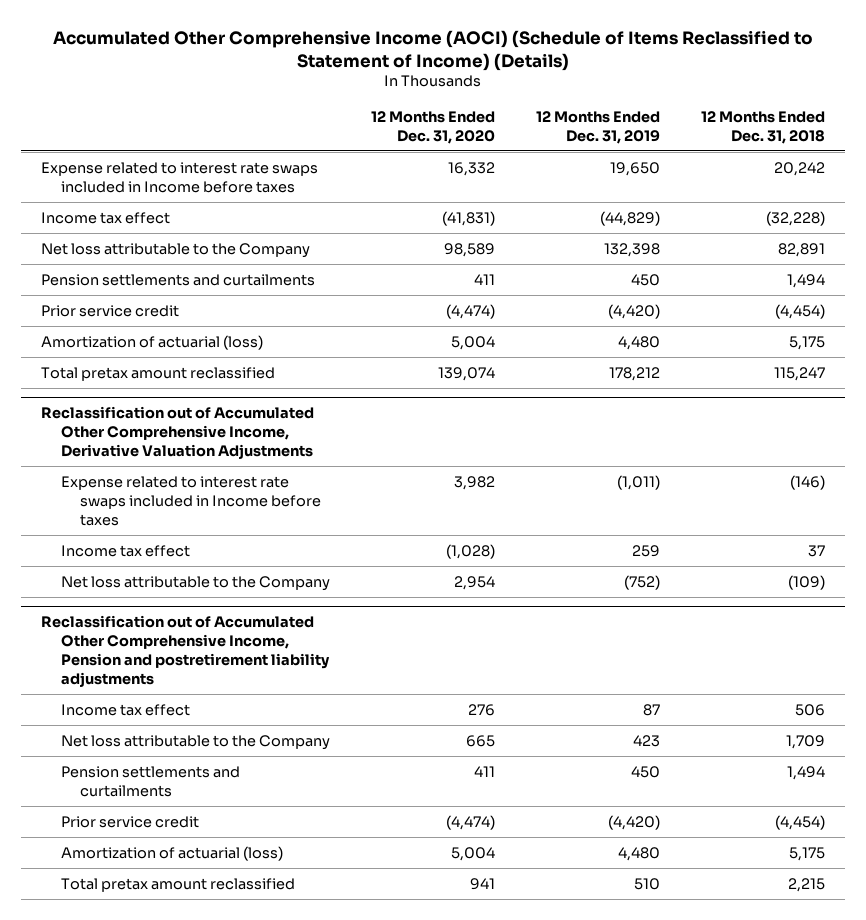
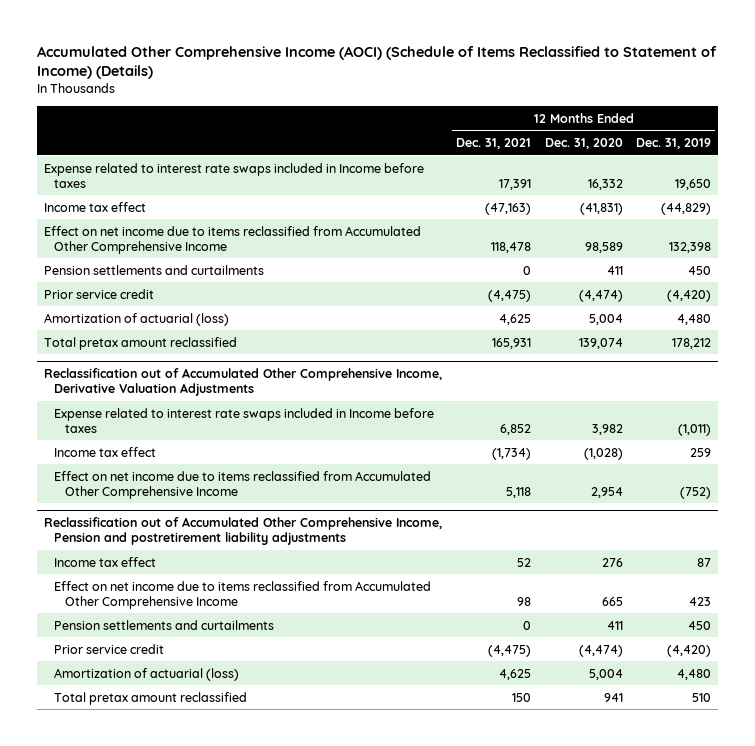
[700,110,825,144] 12 Months Ended Dec. 31, 2018 -> none
none -> [455,137,531,149] Dec. 31, 2021
[41,242,311,258] Net loss attributable to the Company -> [43,225,421,254] Effect on net income due to items reclassified from Accumulated Other Comprehensive Income
[60,575,330,591] Net loss attributable to the Company -> [54,470,432,499] Effect on net income due to items reclassified from Accumulated Other Comprehensive Income
[60,734,330,750] Net loss attributable to the Company -> [54,580,432,609] Effect on net income due to items reclassified from Accumulated Other Comprehensive Income

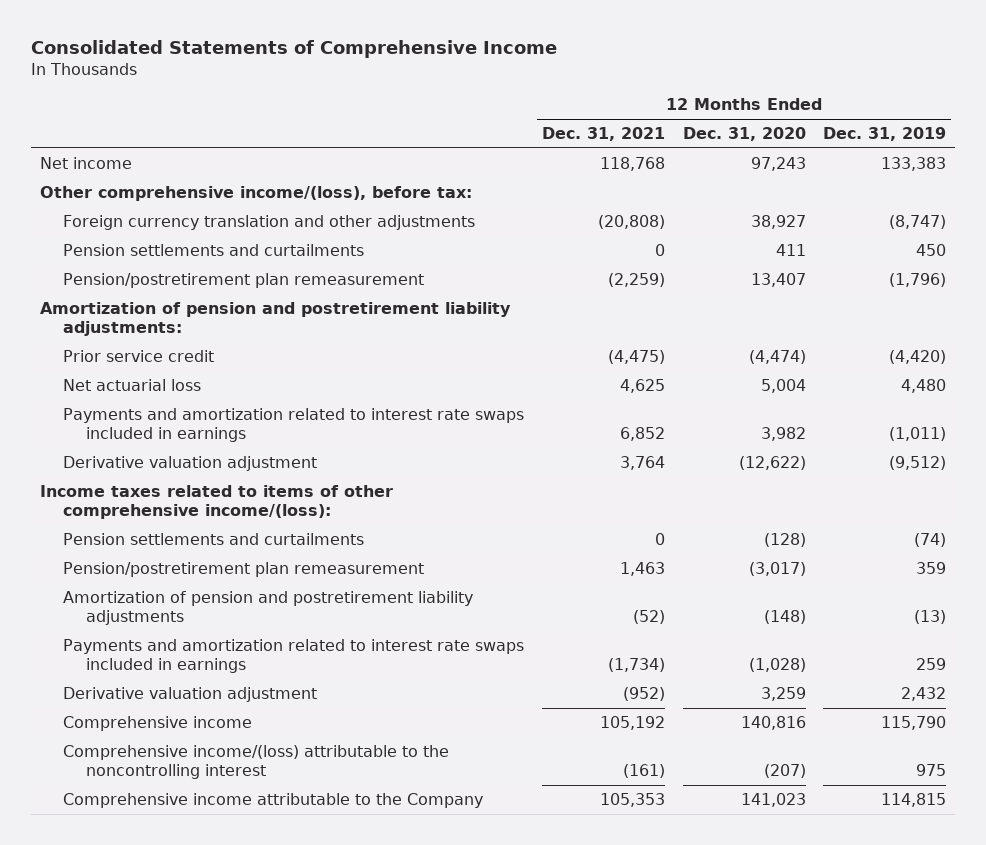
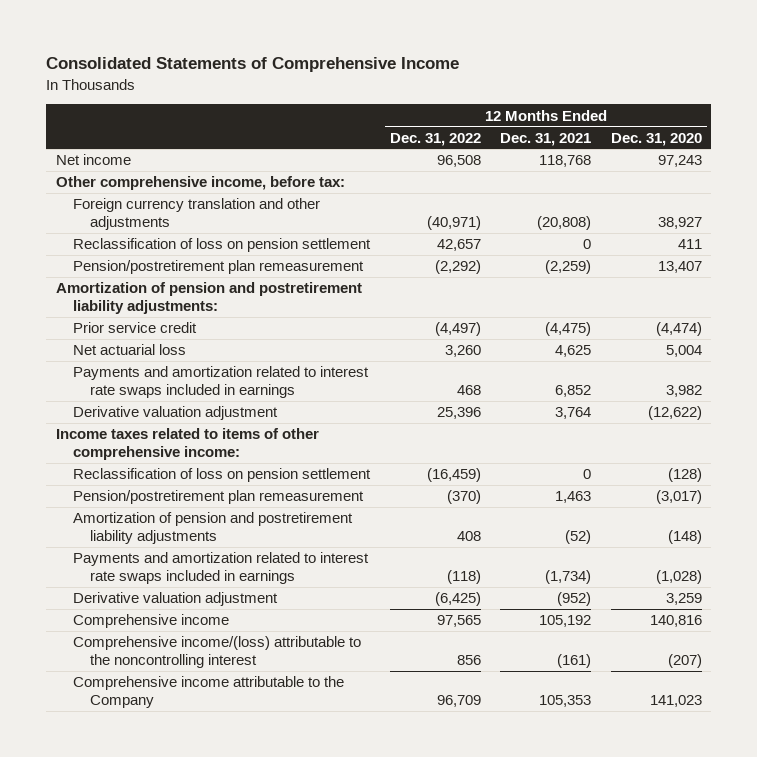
[823,127,947,142] Dec. 31, 2019 -> none
none -> [389,132,481,146] Dec. 31, 2022
[39,185,472,201] Other comprehensive income/(loss), before tax: -> [55,176,345,191] Other comprehensive income, before tax:
[62,243,364,256] Pension settlements and curtailments -> [73,238,372,253] Reclassification of loss on pension settlement
[39,484,393,520] Income taxes related to items of other comprehensive income/(loss): -> [55,428,319,461] Income taxes related to items of other comprehensive income:
[62,532,364,545] Pension settlements and curtailments -> [73,468,372,483] Reclassification of loss on pension settlement

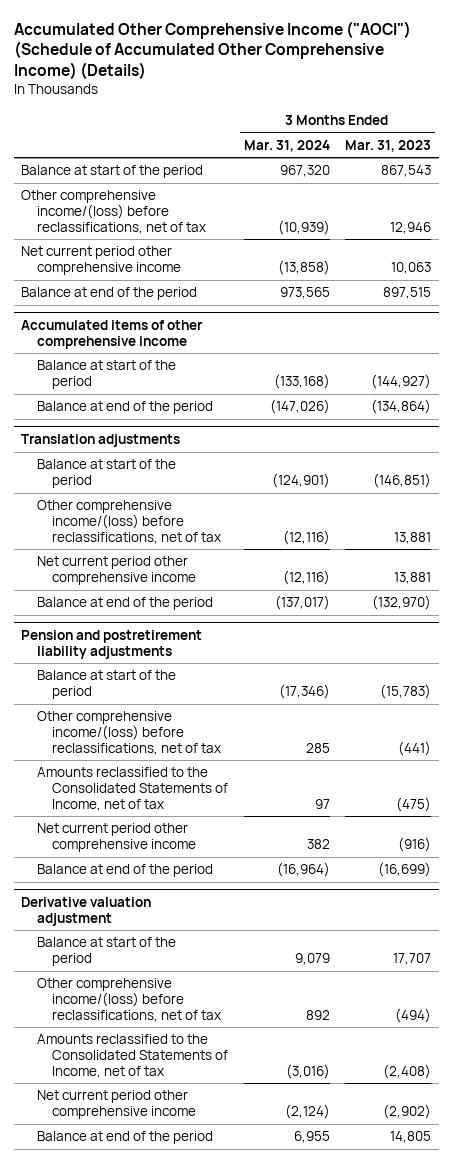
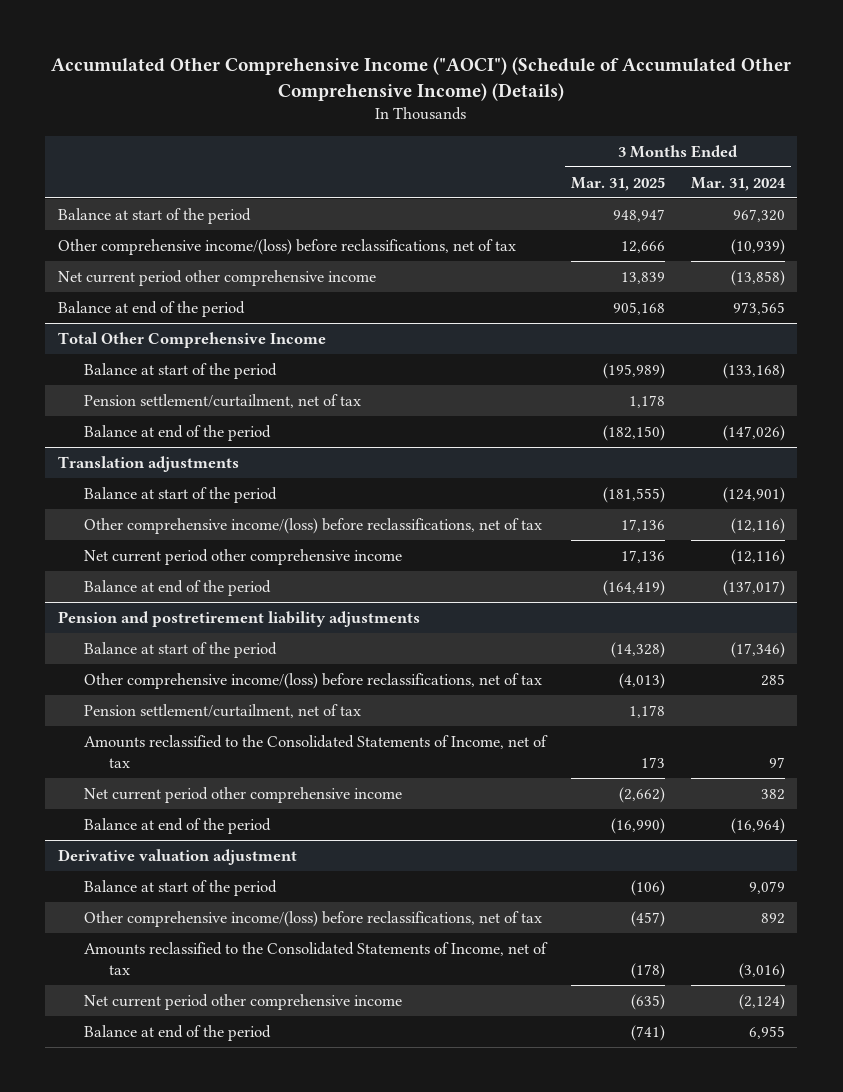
[345,139,432,152] Mar. 31, 2023 -> none
none -> [571,176,666,191] Mar. 31, 2025
[21,320,204,349] Accumulated items of other comprehensive income -> [58,331,327,348] Total Other Comprehensive Income
none -> [83,393,361,408] Pension settlement/curtailment, net of tax
none -> [83,703,361,718] Pension settlement/curtailment, net of tax

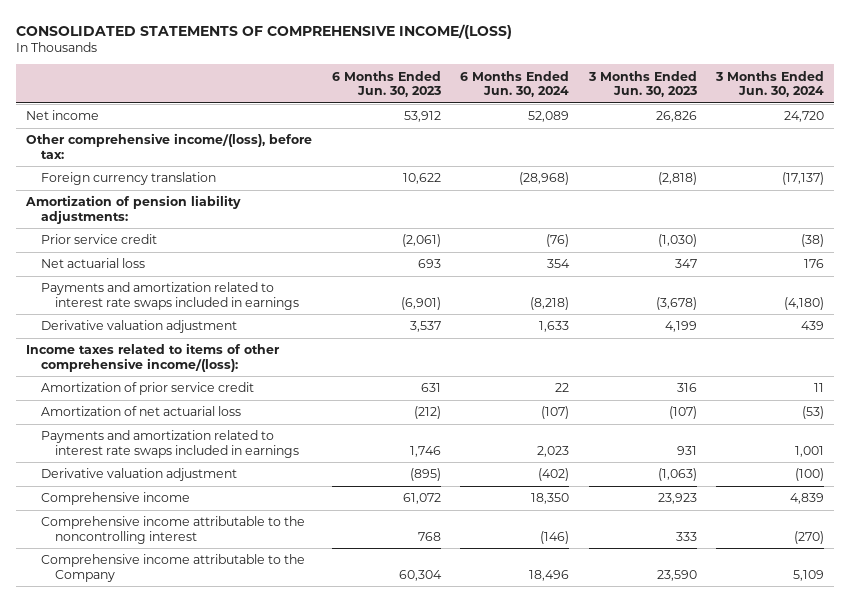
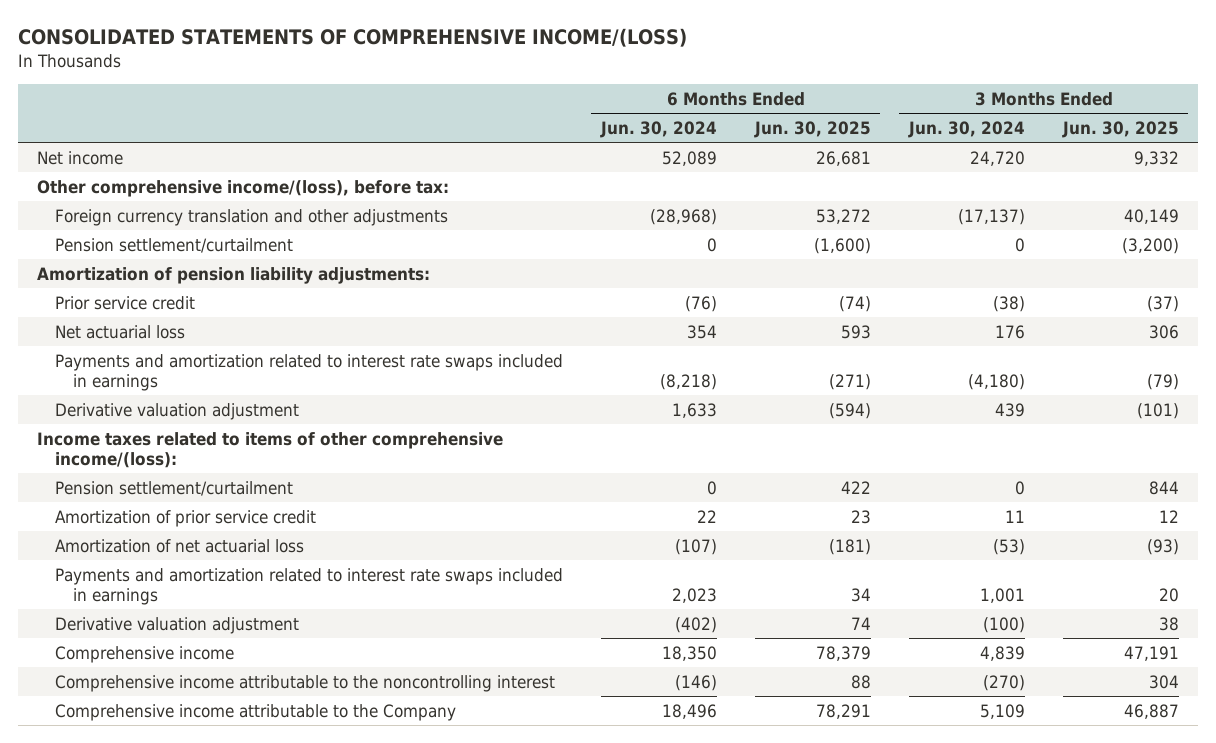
[331,70,441,98] 6 Months Ended Jun. 30, 2023 -> none
[587,70,697,98] 3 Months Ended Jun. 30, 2023 -> none
none -> [753,120,871,138] Jun. 30, 2025
none -> [1061,120,1179,138] Jun. 30, 2025
[40,172,216,186] Foreign currency translation -> [54,208,448,226] Foreign currency translation and other adjustments
none -> [54,237,293,253] Pension settlement/curtailment
none -> [54,480,293,496] Pension settlement/curtailment

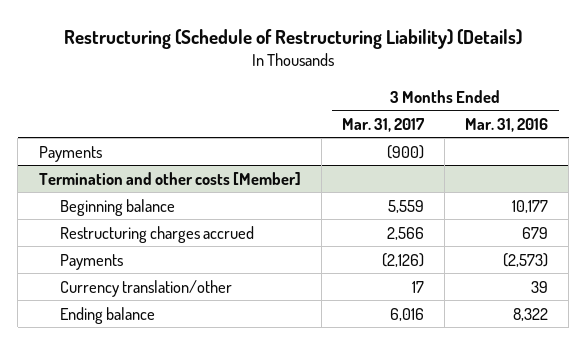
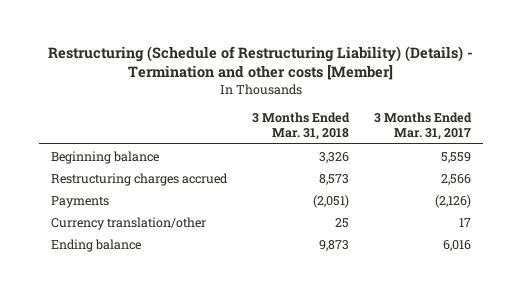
[64,28,523,49] Restructuring (Schedule of Restructuring Liability) (Details) -> [47,46,473,81] Restructuring (Schedule of Restructuring Liability) (Details) - Termination and other costs [Member]
[465,117,549,132] Mar. 31, 2016 -> none
none -> [251,112,350,140] 3 Months Ended Mar. 31, 2018
[38,145,102,162] Payments -> none
[38,171,301,185] Termination and other costs [Member] -> none

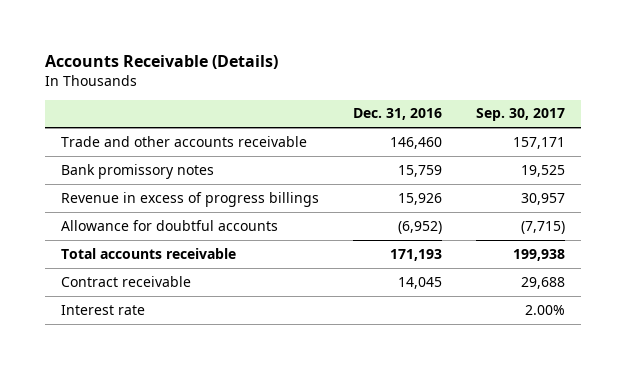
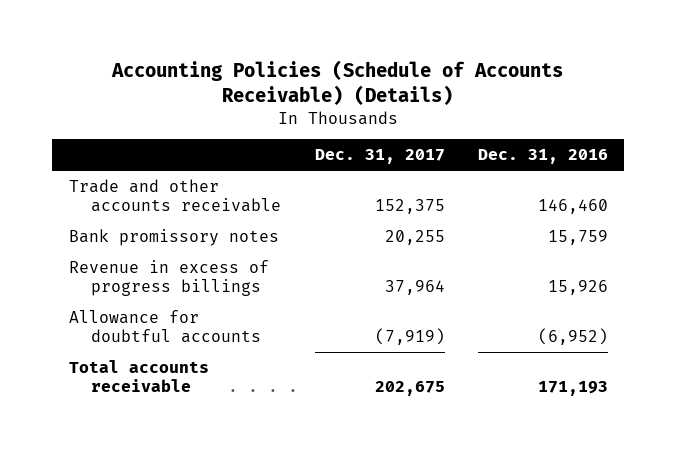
[44,54,278,69] Accounts Receivable (Details) -> [111,60,564,105] Accounting Policies (Schedule of Accounts Receivable) (Details)
[475,108,565,122] Sep. 30, 2017 -> none
none -> [314,149,445,165] Dec. 31, 2017
[61,275,192,287] Contract receivable -> none
[61,304,146,315] Interest rate -> none

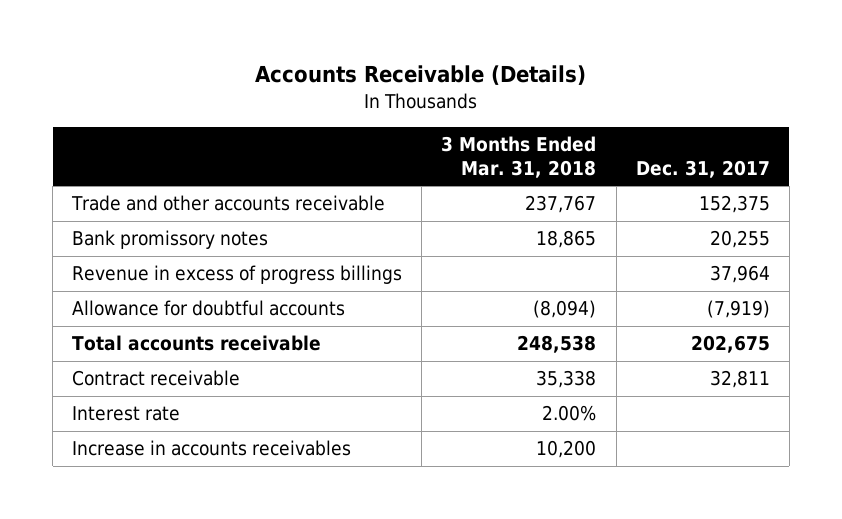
[111,60,564,105] Accounting Policies (Schedule of Accounts Receivable) (Details) -> [254,65,586,86] Accounts Receivable (Details)
[477,149,608,165] Dec. 31, 2016 -> none
none -> [441,136,597,178] 3 Months Ended Mar. 31, 2018
none -> [72,370,241,387] Contract receivable
none -> [72,406,181,422] Interest rate
none -> [72,440,352,457] Increase in accounts receivables

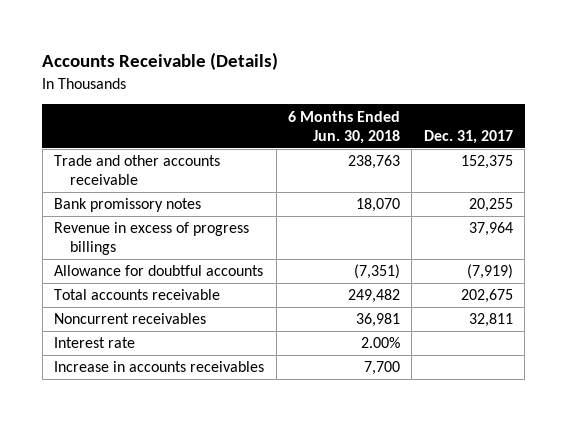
[441,136,597,178] 3 Months Ended Mar. 31, 2018 -> none
none -> [288,110,401,144] 6 Months Ended Jun. 30, 2018
[72,370,241,387] Contract receivable -> [54,313,207,325] Noncurrent receivables

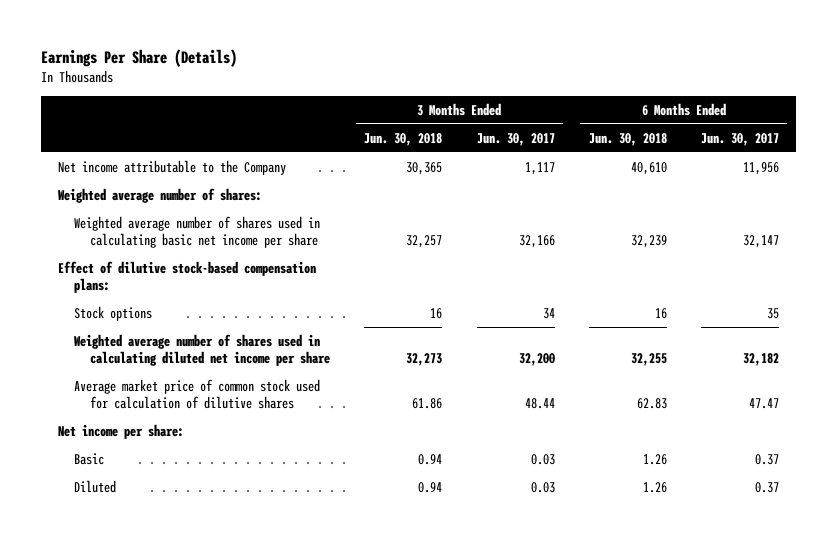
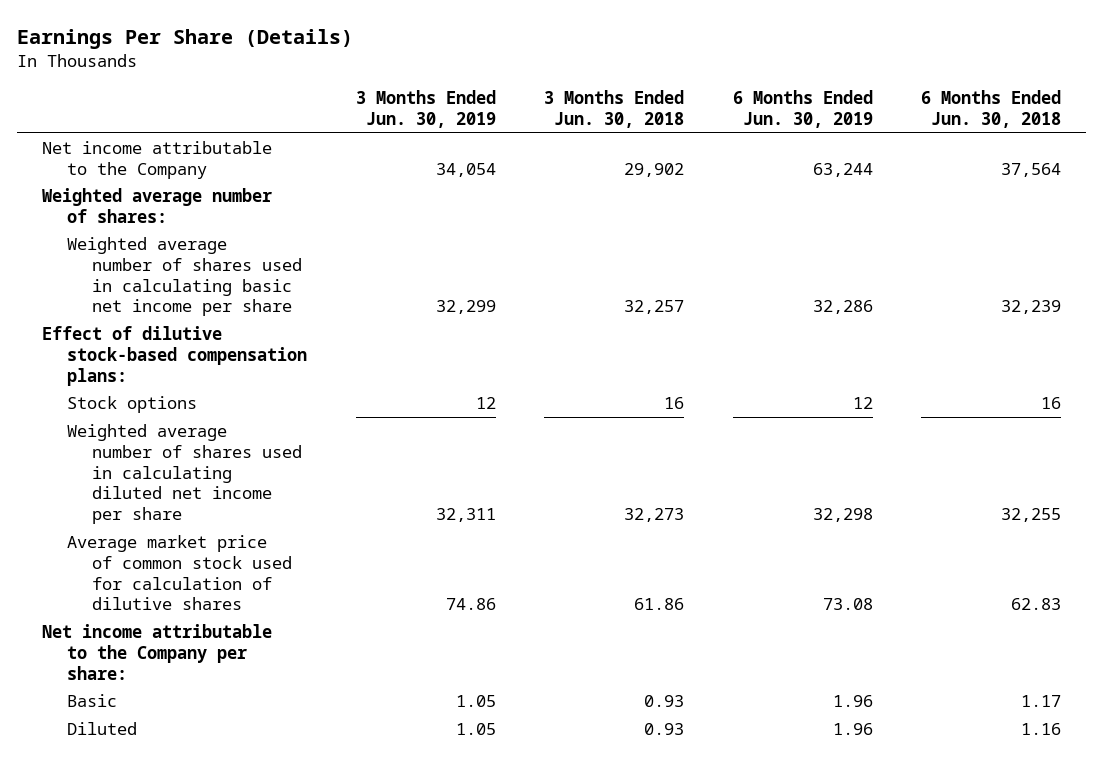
[476,132,555,146] Jun. 30, 2017 -> none
[700,132,779,146] Jun. 30, 2017 -> none
none -> [355,90,496,129] 3 Months Ended Jun. 30, 2019
none -> [732,90,873,129] 6 Months Ended Jun. 30, 2019
[406,161,443,175] 30,365 -> [624,162,685,177] 29,902
[630,161,667,175] 40,610 -> [1001,162,1062,177] 37,564
[57,423,184,439] Net income per share: -> [41,623,272,680] Net income attributable to the Company per share:
[418,453,443,465] 0.94 -> [644,694,685,707] 0.93
[642,453,667,465] 1.26 -> [1021,694,1062,707] 1.17
[418,481,443,493] 0.94 -> [644,722,685,735] 0.93
[642,481,667,493] 1.26 -> [1021,722,1062,735] 1.16

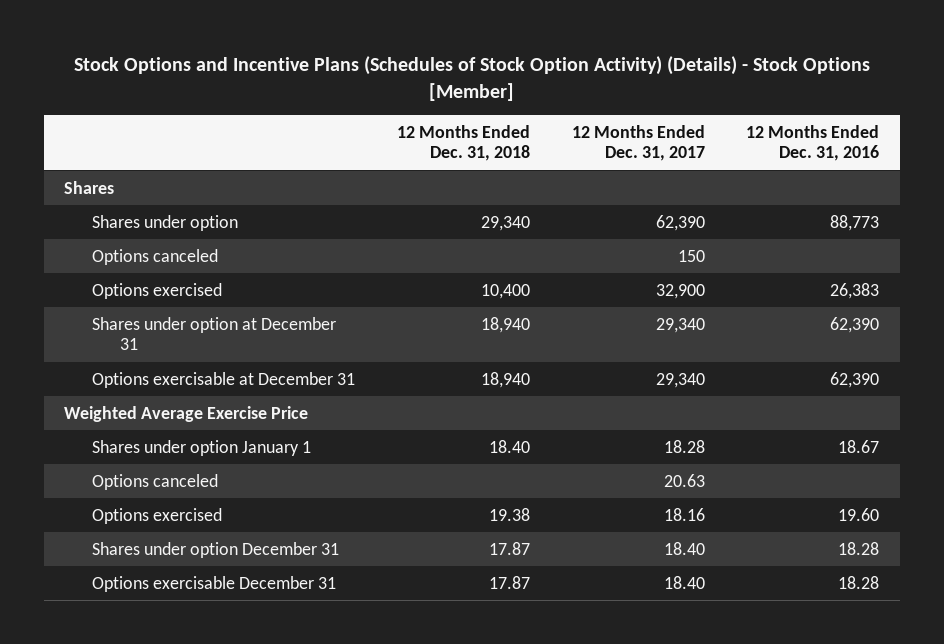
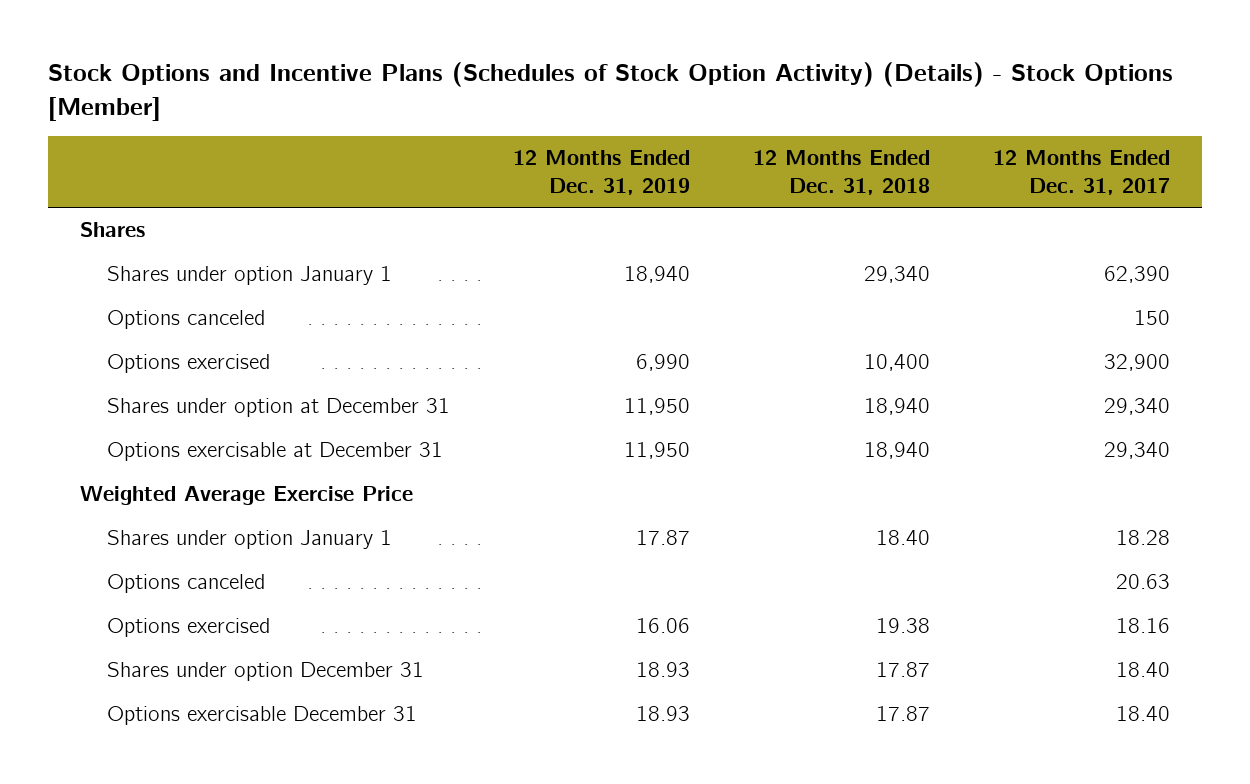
[746,124,880,162] 12 Months Ended Dec. 31, 2016 -> none
none -> [513,150,691,195] 12 Months Ended Dec. 31, 2019
[92,214,239,231] Shares under option -> [106,266,392,286] Shares under option January 1

